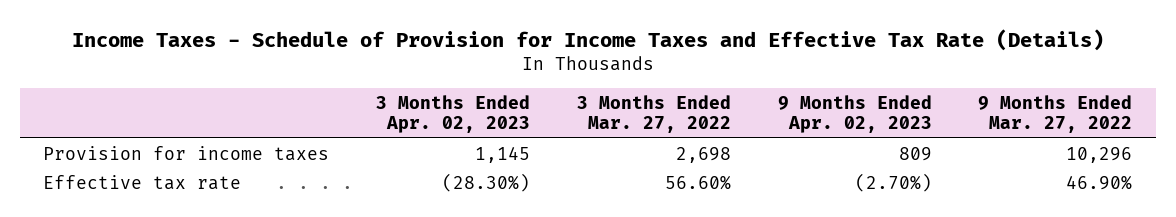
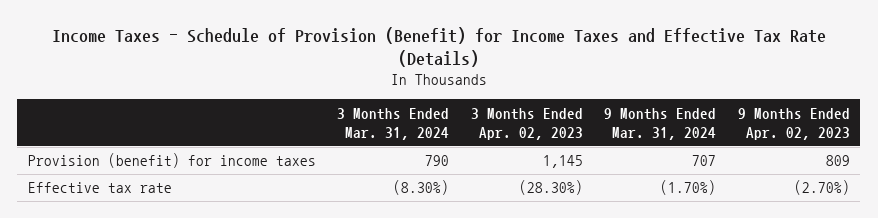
[71,28,1104,51] Income Taxes - Schedule of Provision for Income Taxes and Effective Tax Rate (Details) -> [51,26,826,67] Income Taxes - Schedule of Provision (Benefit) for Income Taxes and Effective Tax Rate (Details)
[576,94,731,134] 3 Months Ended Mar. 27, 2022 -> none
[978,94,1133,134] 9 Months Ended Mar. 27, 2022 -> none
none -> [337,107,450,140] 3 Months Ended Mar. 31, 2024
none -> [604,107,717,140] 9 Months Ended Mar. 31, 2024
[43,145,330,161] Provision for income taxes -> [27,153,316,169] Provision (benefit) for income taxes

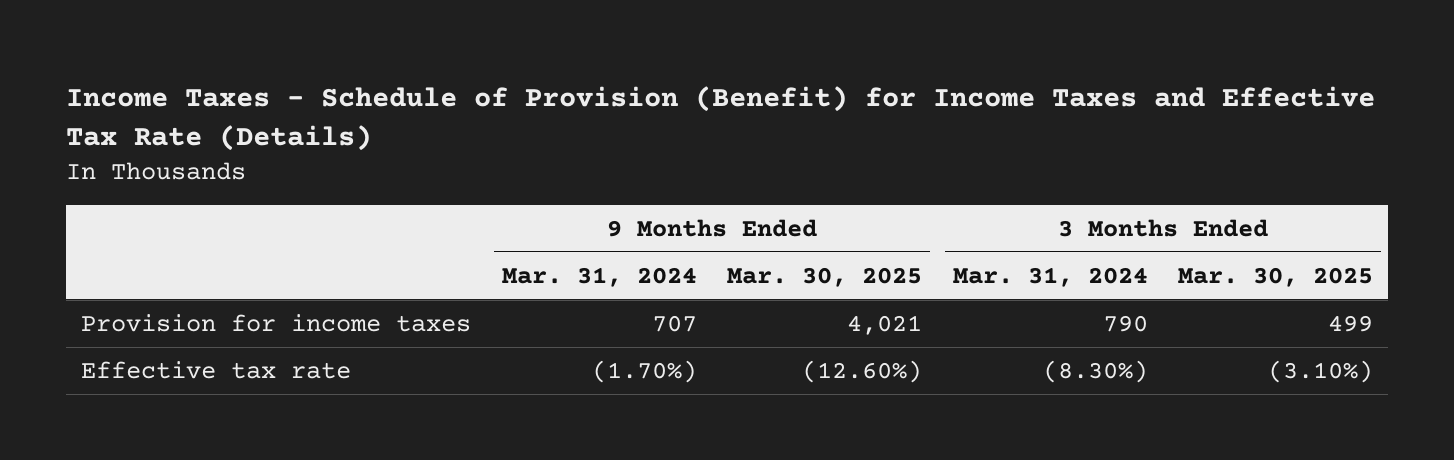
[470,107,583,140] 3 Months Ended Apr. 02, 2023 -> none
[737,107,850,140] 9 Months Ended Apr. 02, 2023 -> none
none -> [727,266,923,287] Mar. 30, 2025
none -> [1177,266,1373,287] Mar. 30, 2025
[27,153,316,169] Provision (benefit) for income taxes -> [81,313,472,332] Provision for income taxes

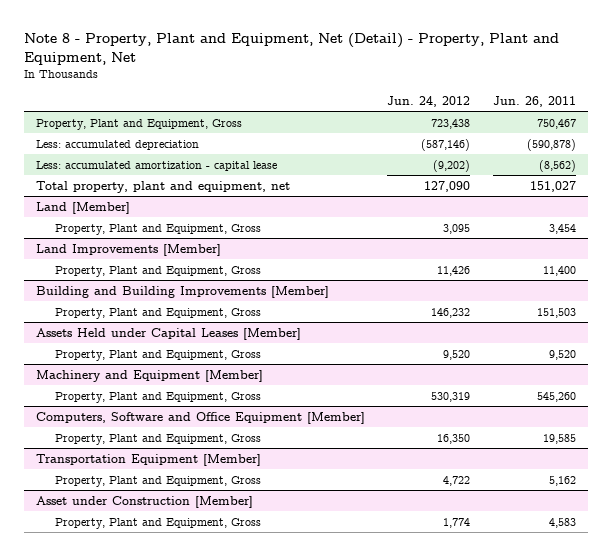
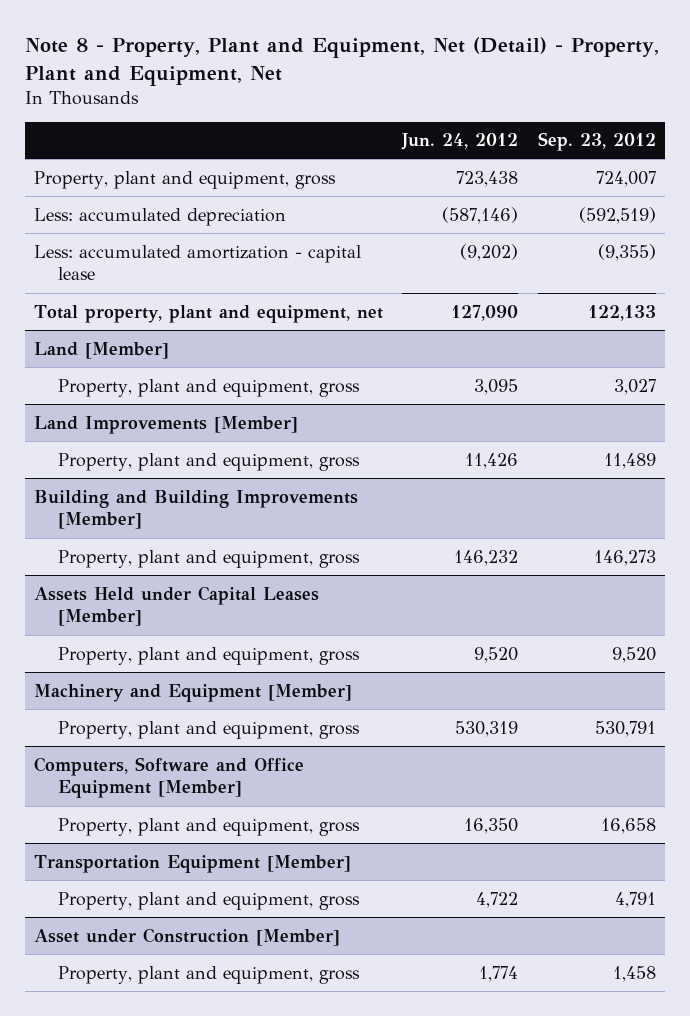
[493,95,577,107] Jun. 26, 2011 -> none
none -> [537,132,656,152] Sep. 23, 2012
[35,118,242,130] Property, Plant and Equipment, Gross -> [34,170,337,189] Property, plant and equipment, gross
[54,223,261,235] Property, Plant and Equipment, Gross -> [58,378,361,397] Property, plant and equipment, gross
[54,265,261,277] Property, Plant and Equipment, Gross -> [58,452,361,471] Property, plant and equipment, gross
[54,307,261,319] Property, Plant and Equipment, Gross -> [58,549,361,568] Property, plant and equipment, gross
[54,349,261,361] Property, Plant and Equipment, Gross -> [58,646,361,665] Property, plant and equipment, gross
[54,391,261,403] Property, Plant and Equipment, Gross -> [58,720,361,739] Property, plant and equipment, gross
[54,433,261,445] Property, Plant and Equipment, Gross -> [58,817,361,836] Property, plant and equipment, gross
[54,475,261,487] Property, Plant and Equipment, Gross -> [58,891,361,910] Property, plant and equipment, gross
[54,517,261,529] Property, Plant and Equipment, Gross -> [58,965,361,984] Property, plant and equipment, gross

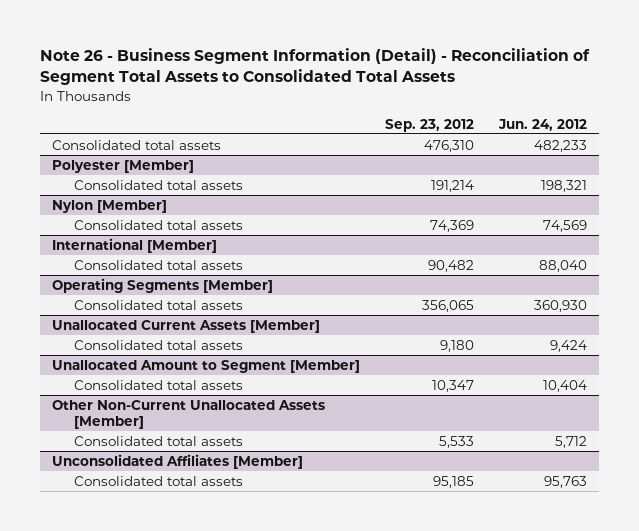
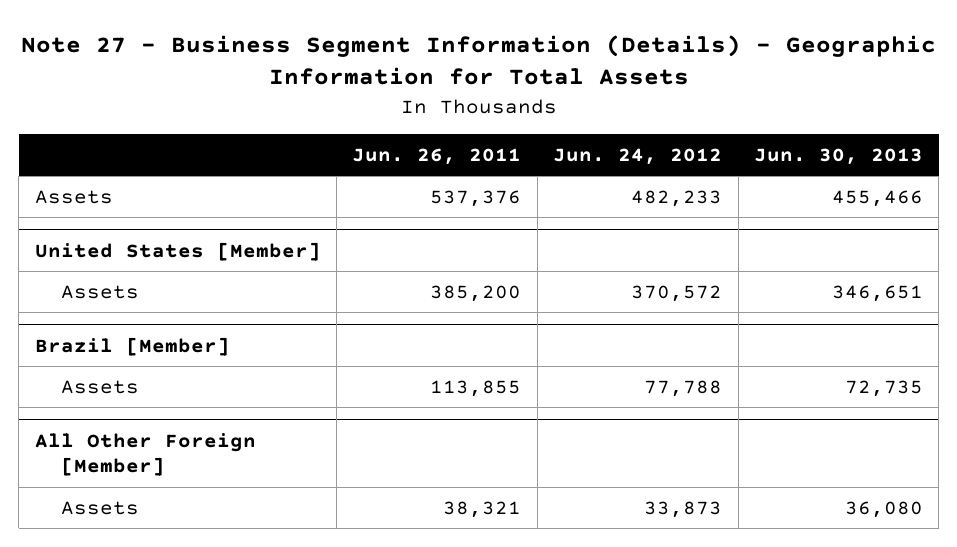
[39,47,590,86] Note 26 - Business Segment Information (Detail) - Reconciliation of Segment Total Assets to Consolidated Total Assets -> [20,34,936,86] Note 27 - Business Segment Information (Details) - Geographic Information for Total Assets
[385,118,475,132] Sep. 23, 2012 -> none
none -> [352,148,522,166] Jun. 26, 2011
none -> [753,148,923,166] Jun. 30, 2013
[52,159,195,173] Polyester [Member] -> none
[52,199,168,213] Nylon [Member] -> none
[52,237,218,253] International [Member] -> none
[52,277,274,293] Operating Segments [Member] -> none
[73,299,243,310] Consolidated total assets -> none
[52,319,321,333] Unallocated Current Assets [Member] -> none
[73,339,243,350] Consolidated total assets -> none
[52,359,361,373] Unallocated Amount to Segment [Member] -> none
[73,379,243,390] Consolidated total assets -> none
[52,399,326,429] Other Non-Current Unallocated Assets [Member] -> none
[73,435,243,446] Consolidated total assets -> none
[52,453,304,469] Unconsolidated Affiliates [Member] -> none
[73,475,243,486] Consolidated total assets -> none
[52,139,222,150] Consolidated total assets -> [34,189,113,204] Assets
none -> [34,241,321,261] United States [Member]
[73,179,243,190] Consolidated total assets -> [60,284,139,299] Assets
[540,179,587,192] 198,321 -> [631,284,723,302] 370,572
none -> [34,336,230,356] Brazil [Member]
[73,219,243,230] Consolidated total assets -> [60,379,139,394] Assets
[542,219,587,232] 74,569 -> [644,379,723,397] 77,788
none -> [34,432,256,477] All Other Foreign [Member]
[73,259,243,270] Consolidated total assets -> [60,500,139,515] Assets
[538,259,587,272] 88,040 -> [644,500,723,518] 33,873

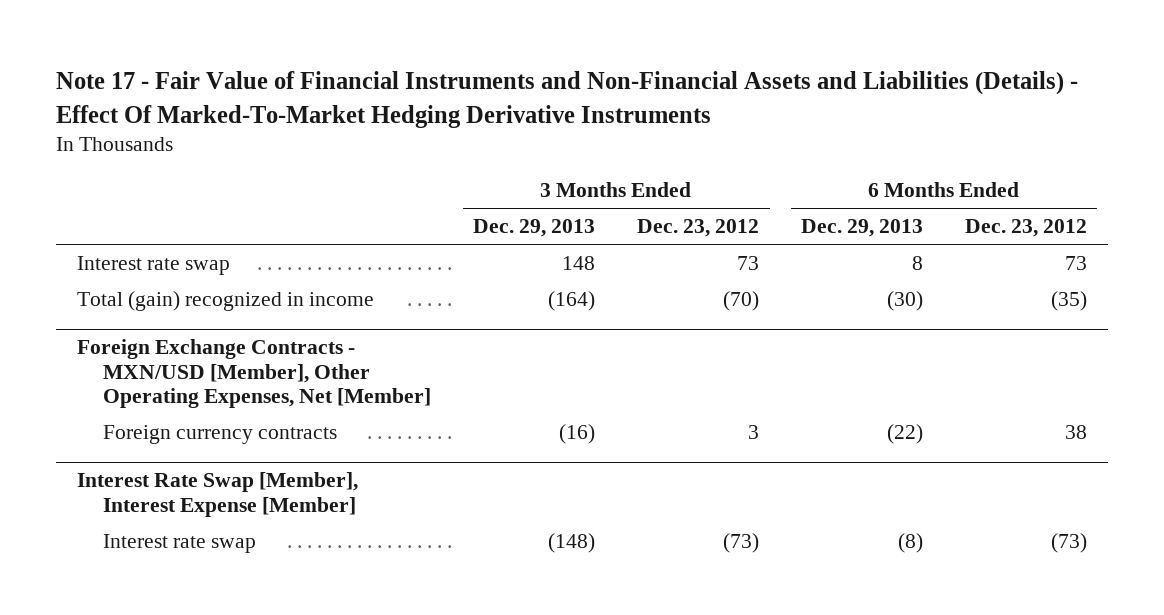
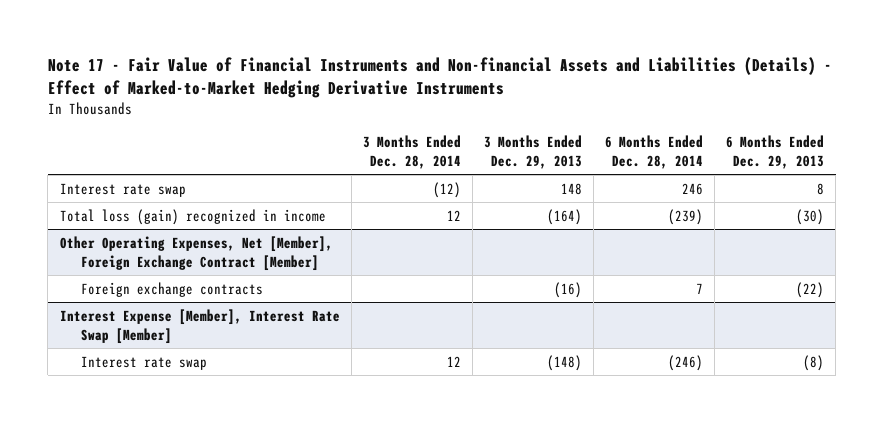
[56,71,1079,128] Note 17 - Fair Value of Financial Instruments and Non-Financial Assets and Liabilities (Details) - Effect Of Marked-To-Market Hedging Derivative Instruments -> [47,56,832,98] Note 17 - Fair Value of Financial Instruments and Non-financial Assets and Liabilities (Details) - Effect of Marked-to-Market Hedging Derivative Instruments
[637,219,760,238] Dec. 23, 2012 -> none
[964,219,1087,238] Dec. 23, 2012 -> none
none -> [362,135,461,169] 3 Months Ended Dec. 28, 2014
none -> [604,135,703,169] 6 Months Ended Dec. 28, 2014
[77,290,375,311] Total (gain) recognized in income -> [59,208,326,225] Total loss (gain) recognized in income
[77,339,432,409] Foreign Exchange Contracts - MXN/USD [Member], Other Operating Expenses, Net [Member] -> [59,235,333,271] Other Operating Expenses, Net [Member], Foreign Exchange Contract [Member]
[103,424,338,444] Foreign currency contracts -> [81,281,264,297] Foreign exchange contracts
[77,472,359,517] Interest Rate Swap [Member], Interest Expense [Member] -> [59,308,340,344] Interest Expense [Member], Interest Rate Swap [Member]

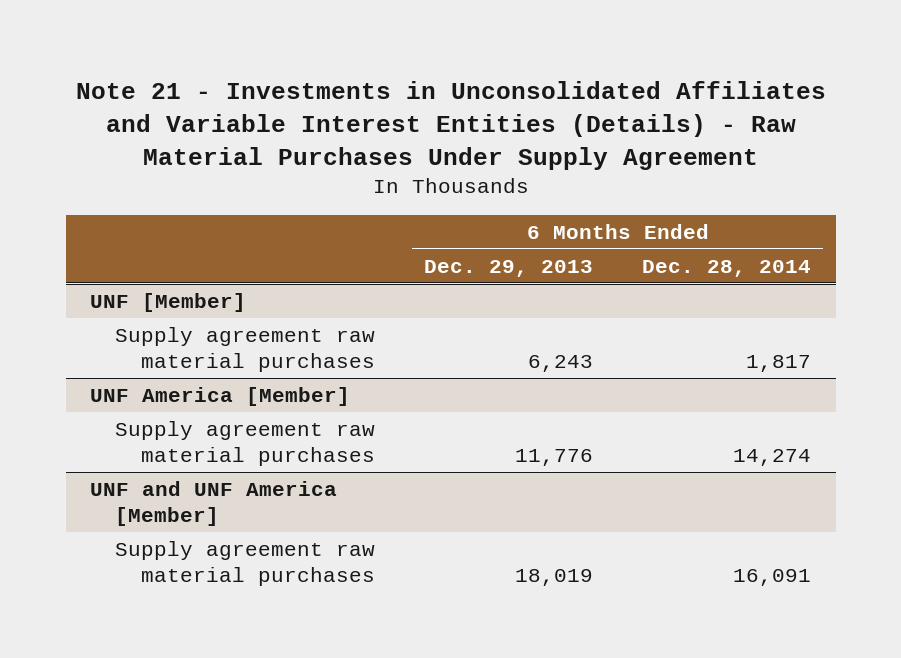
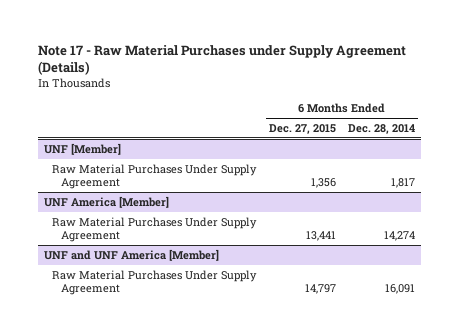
[75,80,826,170] Note 21 - Investments in Unconsolidated Affiliates and Variable Interest Entities (Details) - Raw Material Purchases Under Supply Agreement -> [37,45,406,76] Note 17 - Raw Material Purchases under Supply Agreement (Details)
[424,259,594,277] Dec. 29, 2013 -> none
none -> [268,124,336,135] Dec. 27, 2015
[115,327,376,372] Supply agreement raw material purchases -> [52,163,258,190] Raw Material Purchases Under Supply Agreement
[115,421,376,466] Supply agreement raw material purchases -> [52,216,258,243] Raw Material Purchases Under Supply Agreement
[115,541,376,586] Supply agreement raw material purchases -> [52,269,258,296] Raw Material Purchases Under Supply Agreement

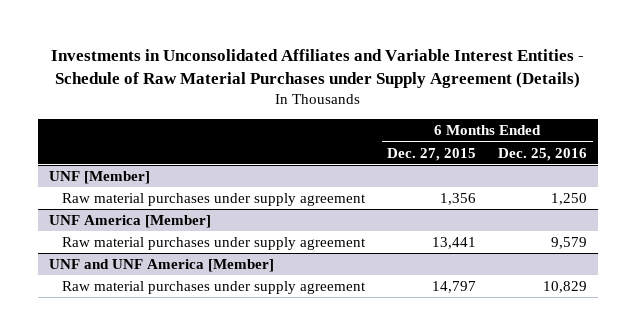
[37,45,406,76] Note 17 - Raw Material Purchases under Supply Agreement (Details) -> [50,48,584,88] Investments in Unconsolidated Affiliates and Variable Interest Entities - Schedule of Raw Material Purchases under Supply Agreement (Details)
[348,124,416,135] Dec. 28, 2014 -> none
none -> [498,147,588,161] Dec. 25, 2016
[52,163,258,190] Raw Material Purchases Under Supply Agreement -> [62,193,367,207] Raw material purchases under supply agreement
[52,216,258,243] Raw Material Purchases Under Supply Agreement -> [62,237,367,251] Raw material purchases under supply agreement
[52,269,258,296] Raw Material Purchases Under Supply Agreement -> [62,281,367,295] Raw material purchases under supply agreement

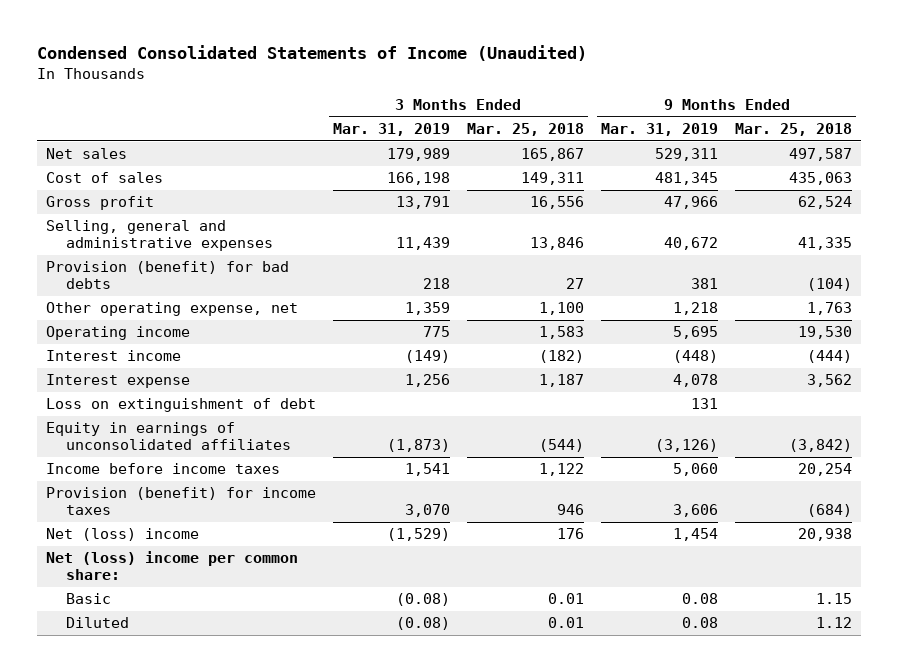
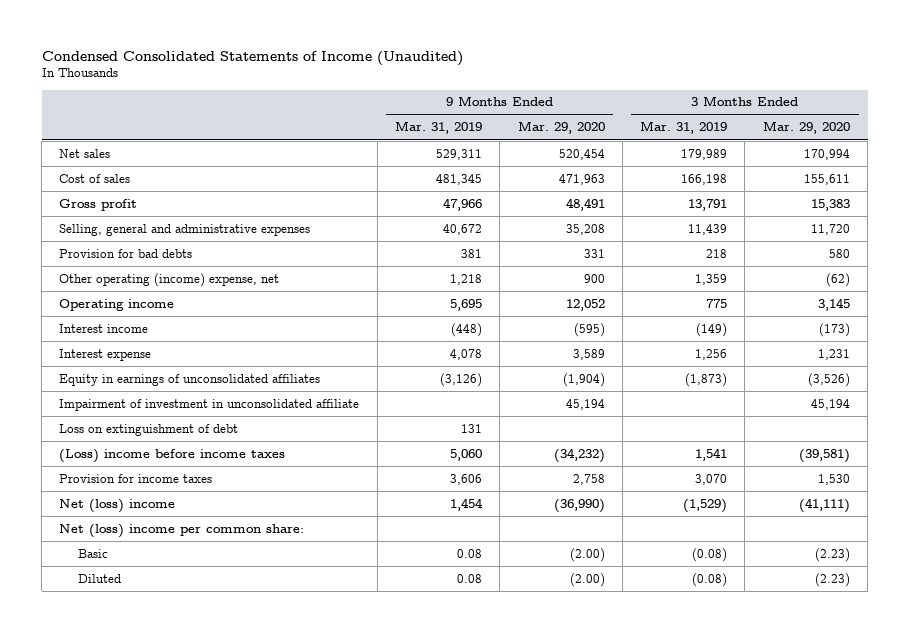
[467,122,585,136] Mar. 25, 2018 -> none
[735,122,853,136] Mar. 25, 2018 -> none
none -> [517,121,605,135] Mar. 29, 2020
none -> [762,121,850,135] Mar. 29, 2020
[45,261,289,289] Provision (benefit) for bad debts -> [59,248,193,258] Provision for bad debts
[45,302,298,317] Other operating expense, net -> [59,272,280,287] Other operating (income) expense, net
none -> [59,398,360,411] Impairment of investment in unconsolidated affiliate
[45,398,316,413] Loss on extinguishment of debt -> [59,423,239,436] Loss on extinguishment of debt
[45,463,280,475] Income before income taxes -> [59,448,286,463] (Loss) income before income taxes
[45,487,316,515] Provision (benefit) for income taxes -> [59,473,213,483] Provision for income taxes

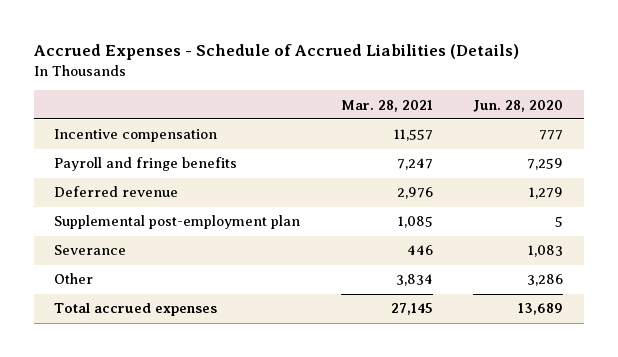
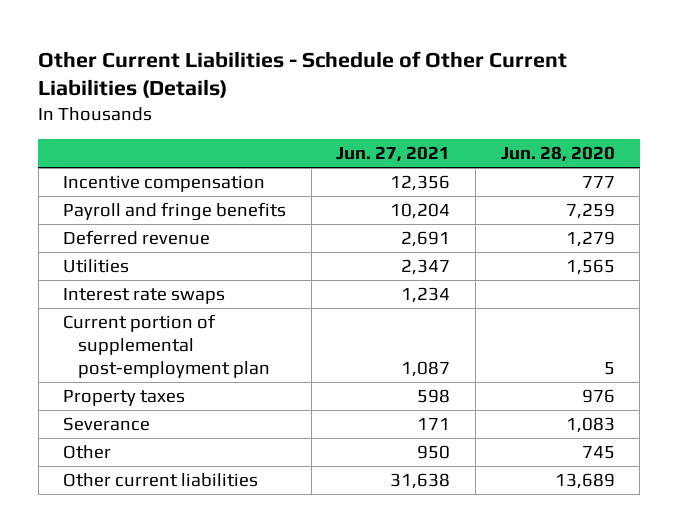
[33,44,519,61] Accrued Expenses - Schedule of Accrued Liabilities (Details) -> [38,50,568,99] Other Current Liabilities - Schedule of Other Current Liabilities (Details)
[340,99,433,112] Mar. 28, 2021 -> none
none -> [336,146,451,163] Jun. 27, 2021
none -> [63,259,130,274] Utilities
none -> [63,288,226,305] Interest rate swaps
[54,215,301,230] Supplemental post-employment plan -> [63,314,271,379] Current portion of supplemental post-employment plan
none -> [63,390,186,407] Property taxes
[527,274,564,287] 3,286 -> [581,446,615,460] 745
[54,303,218,317] Total accrued expenses -> [63,473,259,488] Other current liabilities

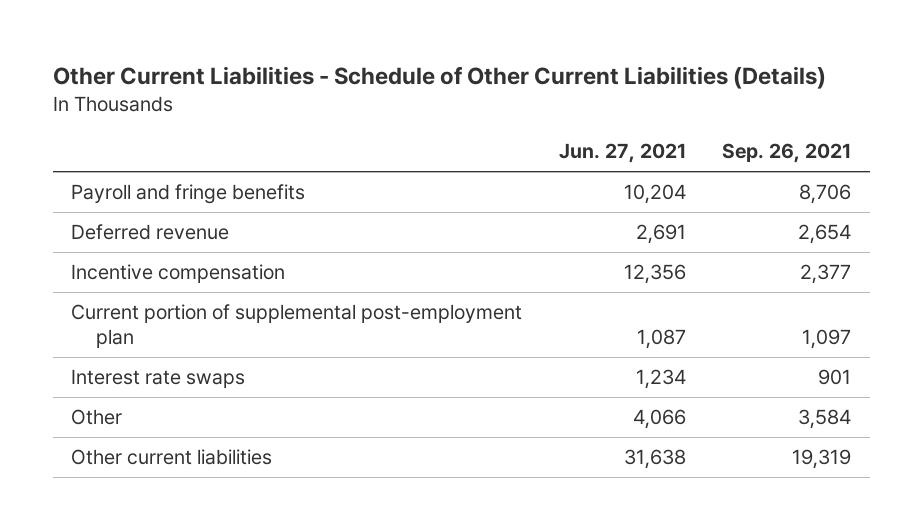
[500,146,615,163] Jun. 28, 2020 -> none
none -> [722,143,852,164] Sep. 26, 2021
[63,259,130,274] Utilities -> none
[63,175,266,193] Incentive compensation -> [71,264,286,284] Incentive compensation
[63,390,186,407] Property taxes -> none
[63,417,151,432] Severance -> none
[63,288,226,305] Interest rate swaps -> [71,369,246,389] Interest rate swaps
[417,445,451,460] 950 -> [632,409,686,430] 4,066

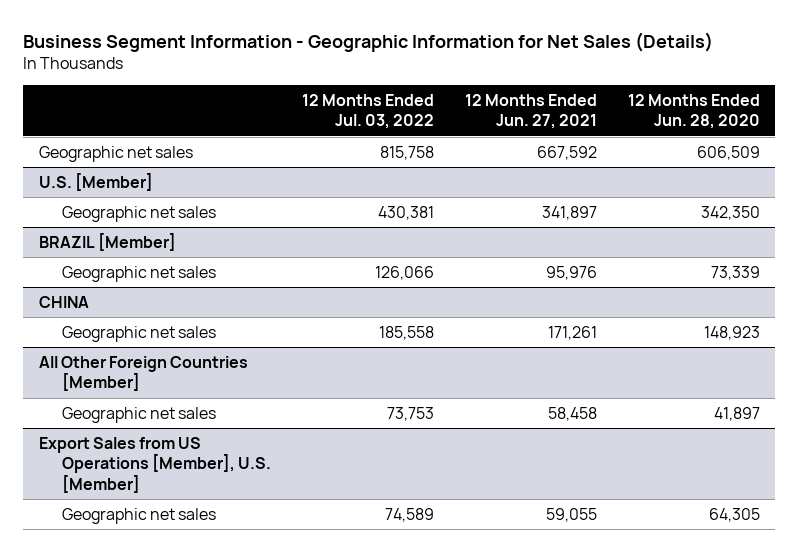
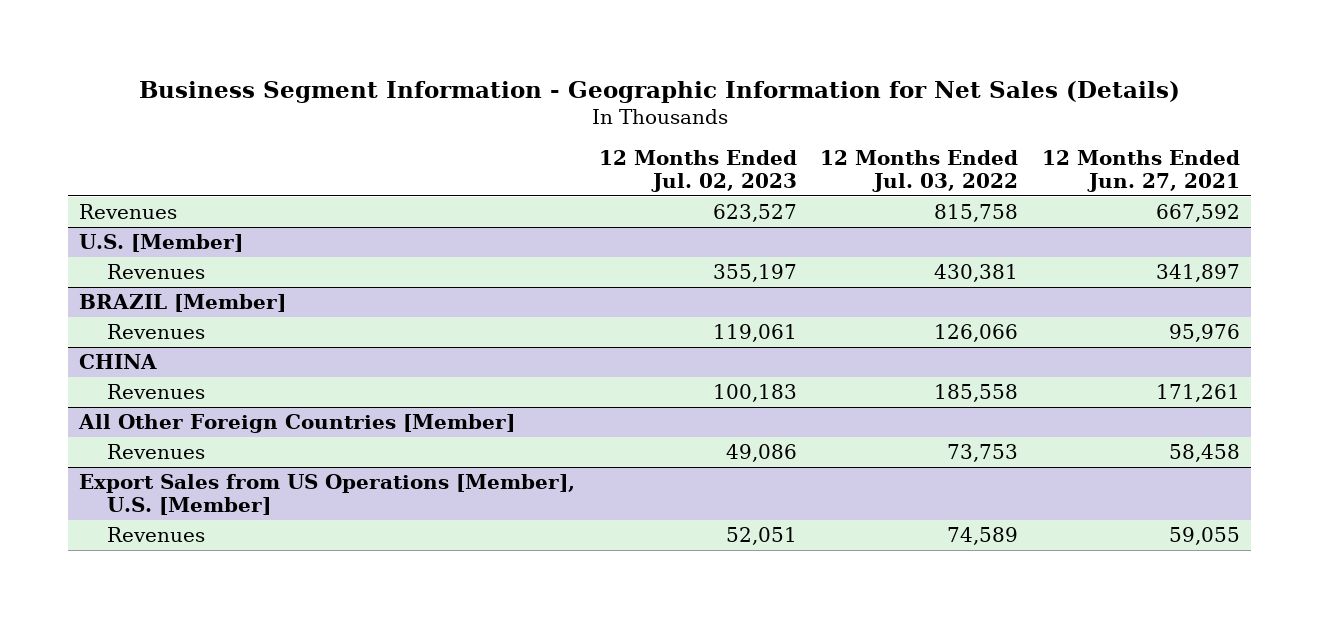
[627,94,760,130] 12 Months Ended Jun. 28, 2020 -> none
none -> [598,150,797,193] 12 Months Ended Jul. 02, 2023
[38,145,193,162] Geographic net sales -> [79,203,178,219] Revenues
[61,205,216,222] Geographic net sales -> [107,263,206,279] Revenues
[61,265,216,282] Geographic net sales -> [107,323,206,339] Revenues
[61,325,216,342] Geographic net sales -> [107,383,206,399] Revenues
[61,406,216,423] Geographic net sales -> [107,443,206,459] Revenues
[61,507,216,524] Geographic net sales -> [107,526,206,542] Revenues

